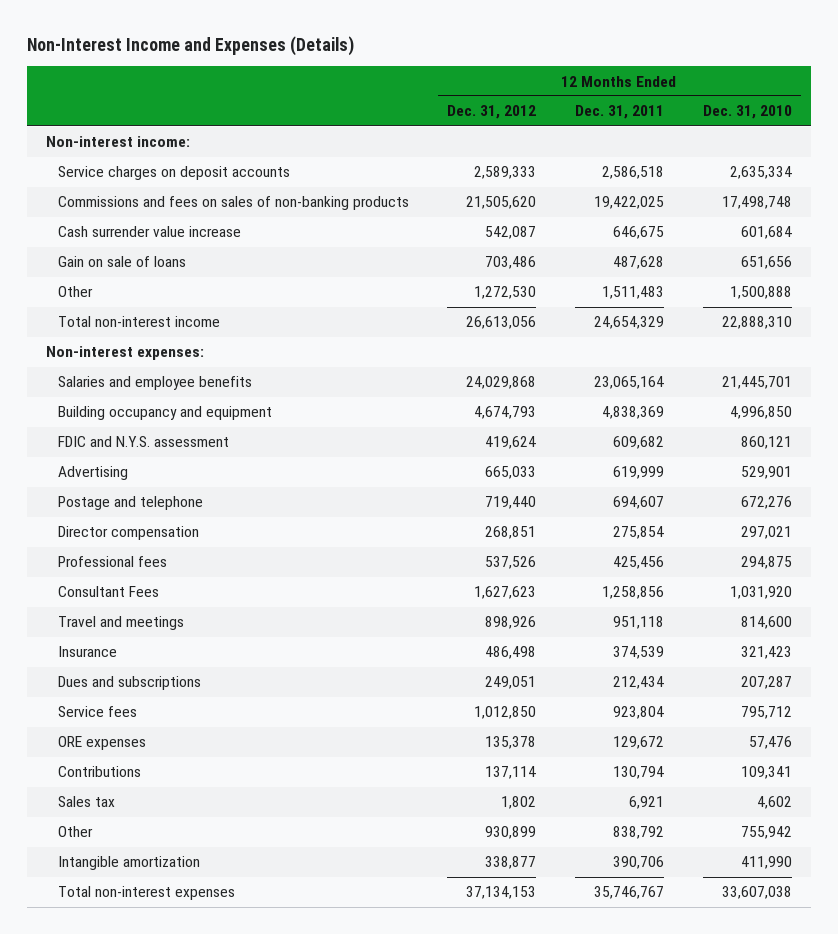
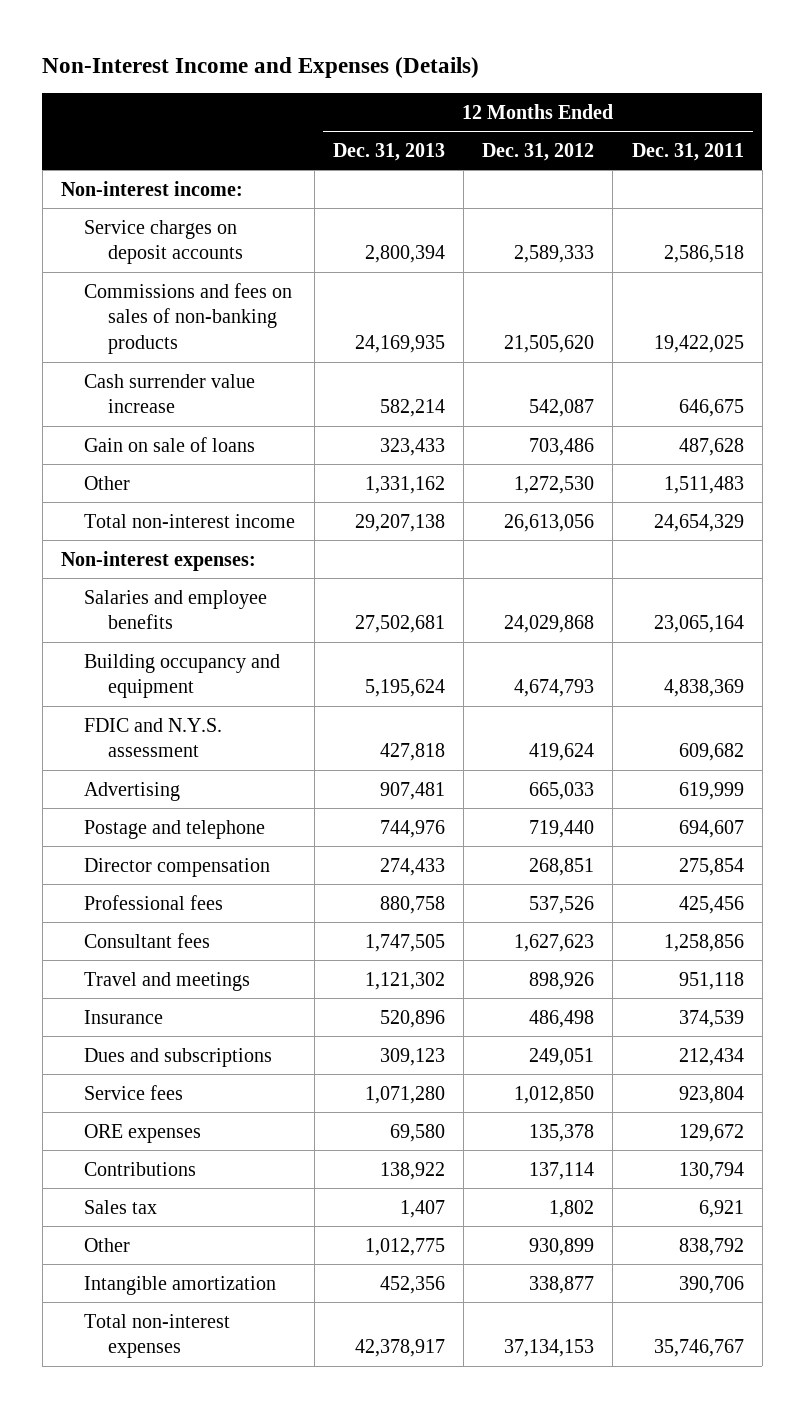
[702,105,792,120] Dec. 31, 2010 -> none
none -> [332,142,445,161] Dec. 31, 2013
[57,586,159,598] Consultant Fees -> [84,932,211,948] Consultant fees

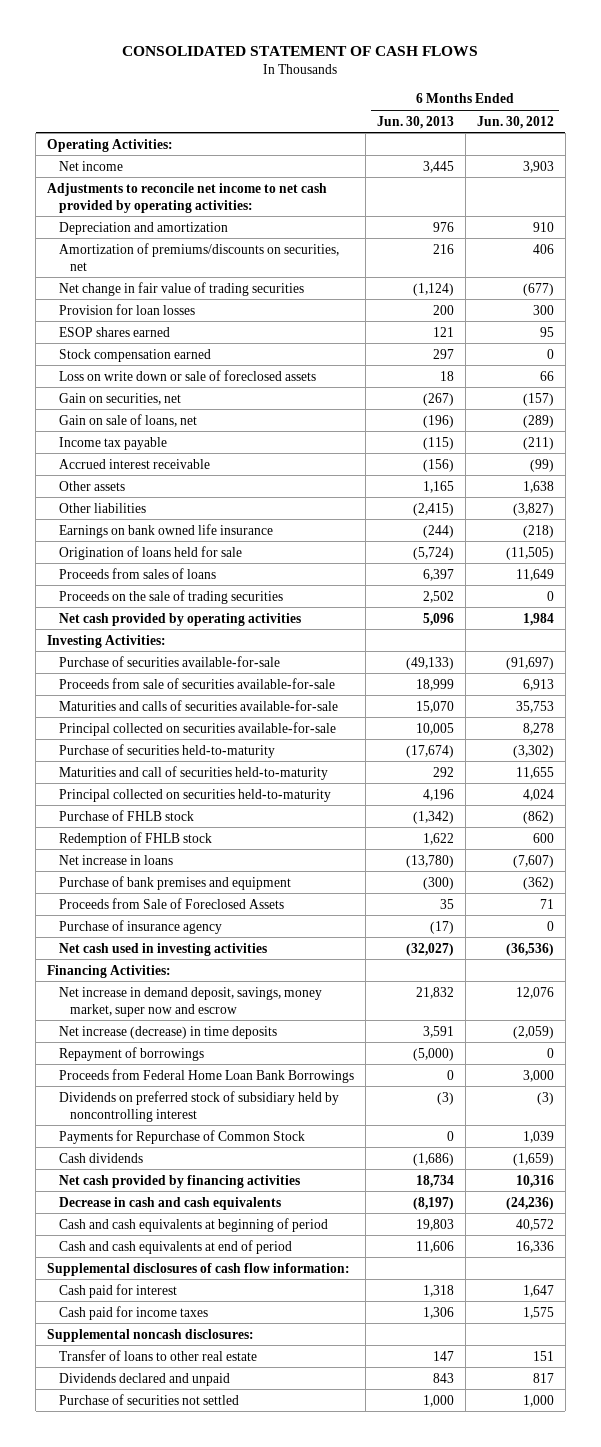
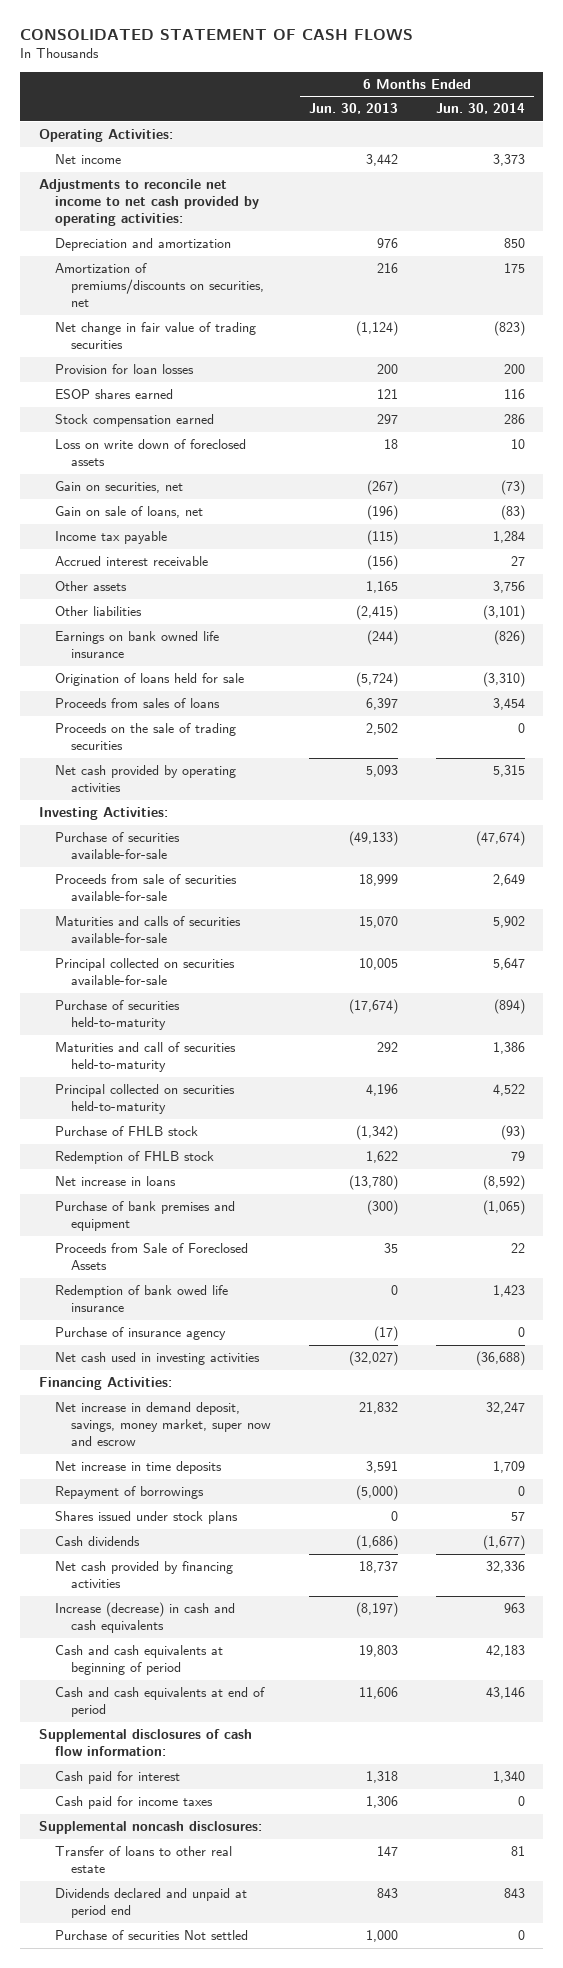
[476,115,554,129] Jun. 30, 2012 -> none
none -> [435,103,525,115] Jun. 30, 2014
[422,160,454,173] 3,445 -> [366,153,399,166] 3,442
[58,369,316,381] Loss on write down or sale of foreclosed assets -> [55,438,247,467] Loss on write down of foreclosed assets
[422,612,454,626] 5,096 -> [366,764,399,777] 5,093
none -> [55,1284,229,1313] Redemption of bank owed life insurance
[58,1025,277,1039] Net increase (decrease) in time deposits -> [55,1460,223,1474] Net increase in time deposits
[58,1068,354,1083] Proceeds from Federal Home Loan Bank Borrowings -> none
[58,1090,339,1122] Dividends on preferred stock of subsidiary held by noncontrolling interest -> none
[58,1129,305,1144] Payments for Repurchase of Common Stock -> [55,1510,239,1524] Shares issued under stock plans
[415,1174,454,1188] 18,734 -> [359,1560,399,1573] 18,737
[58,1196,281,1210] Decrease in cash and cash equivalents -> [55,1601,236,1634] Increase (decrease) in cash and cash equivalents
[58,1372,230,1386] Dividends declared and unpaid -> [55,1887,248,1919] Dividends declared and unpaid at period end
[58,1393,239,1405] Purchase of securities not settled -> [55,1929,249,1940] Purchase of securities Not settled

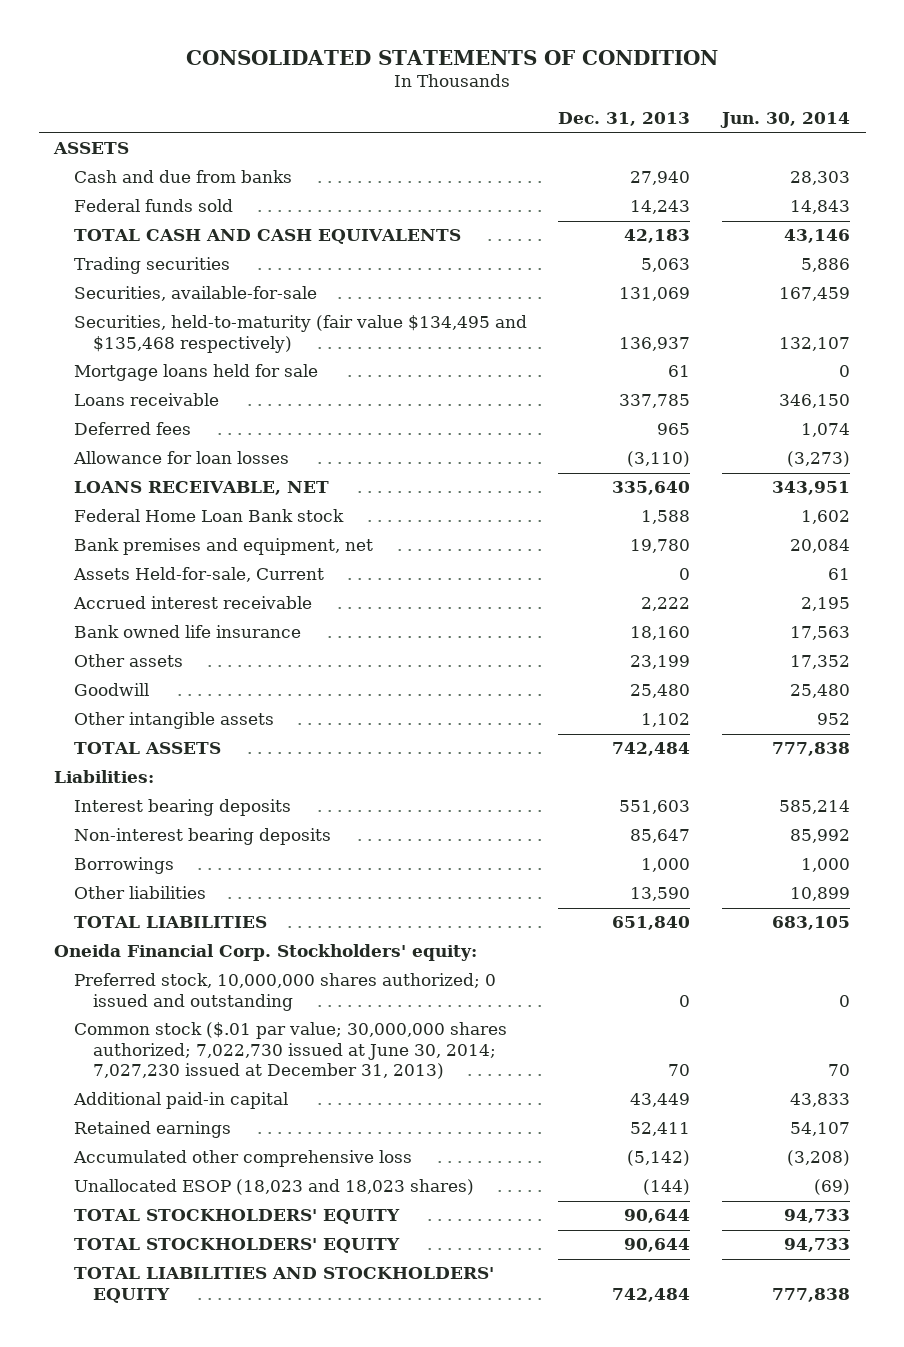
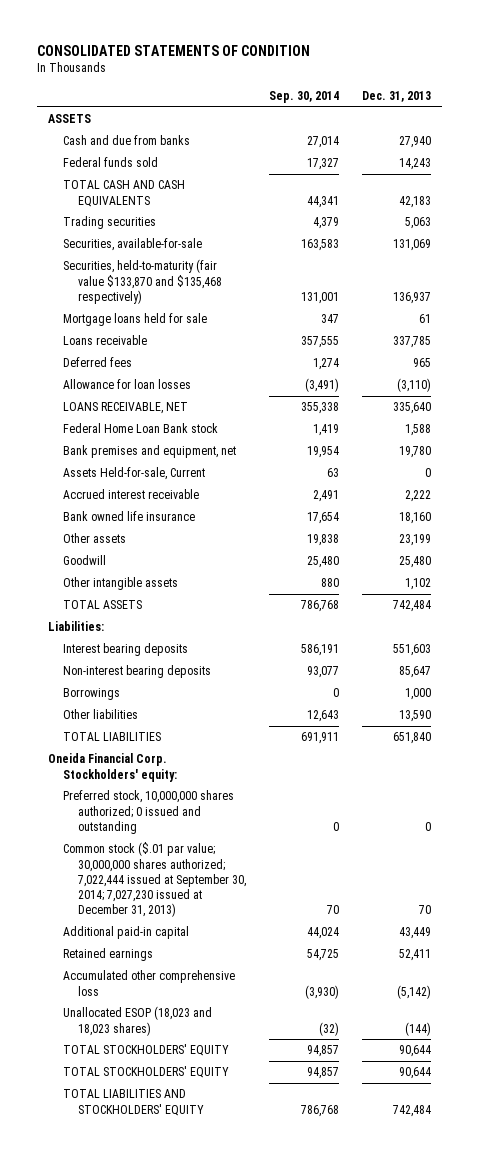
[719,112,850,129] Jun. 30, 2014 -> none
none -> [268,90,339,103] Sep. 30, 2014
[73,315,527,353] Securities, held-to-maturity (fair value $134,495 and $135,468 respectively) -> [63,259,223,304] Securities, held-to-maturity (fair value $133,870 and $135,468 respectively)
[73,1022,507,1080] Common stock ($.01 par value; 30,000,000 shares authorized; 7,022,730 issued at June 30, 2014; 7,027,230 issued at December 31, 2013) -> [63,842,247,918] Common stock ($.01 par value; 30,000,000 shares authorized; 7,022,444 issued at September 30, 2014; 7,027,230 issued at December 31, 2013)

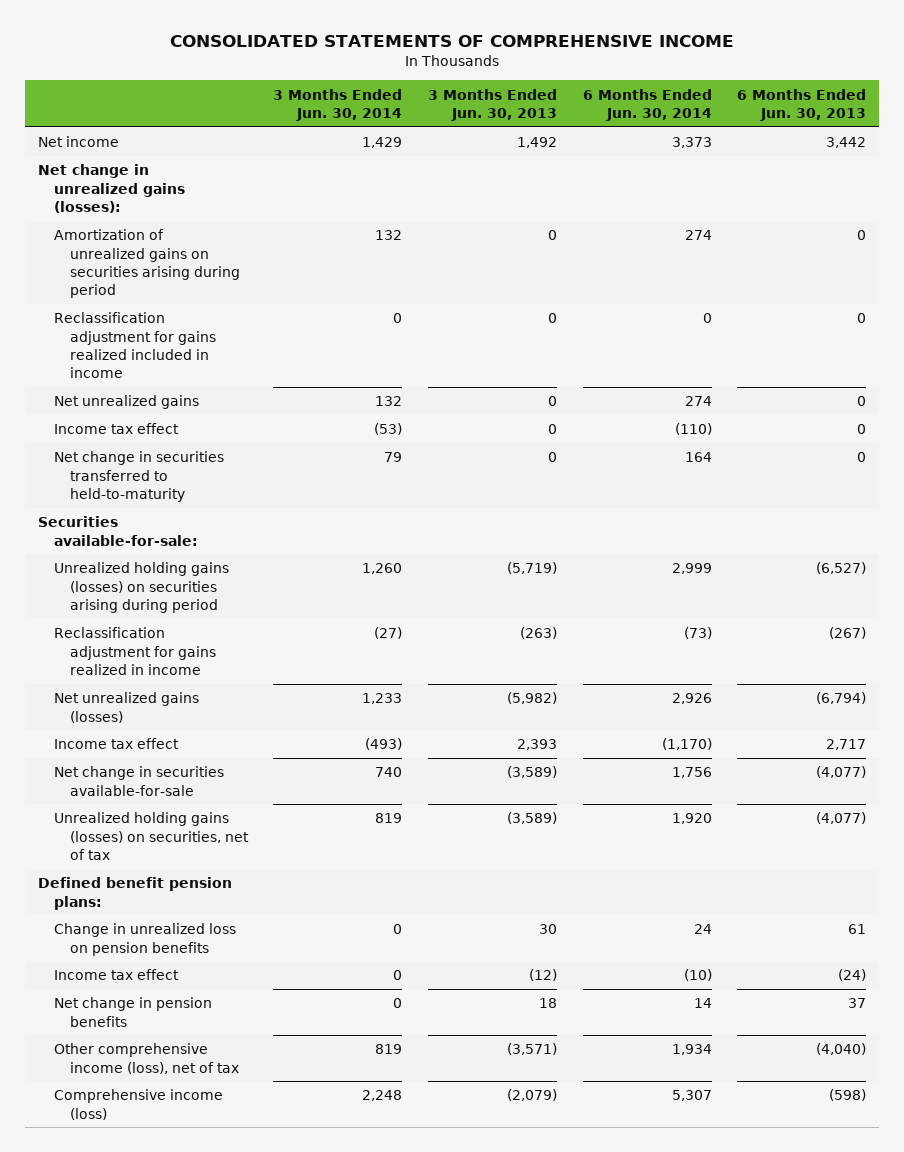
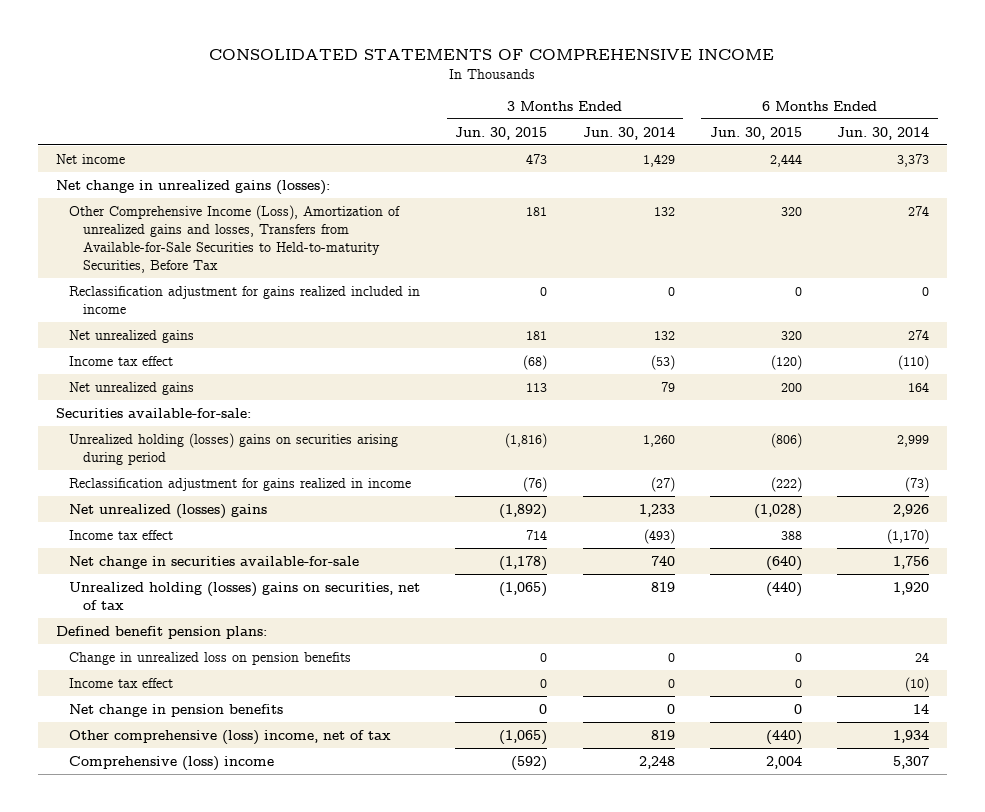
[427,88,557,121] 3 Months Ended Jun. 30, 2013 -> none
[737,88,867,121] 6 Months Ended Jun. 30, 2013 -> none
none -> [455,126,548,140] Jun. 30, 2015
none -> [709,126,802,140] Jun. 30, 2015
[53,229,240,299] Amortization of unrealized gains on securities arising during period -> [69,204,401,273] Other Comprehensive Income (Loss), Amortization of unrealized gains and losses, Transfers from Available-for-Sale Securities to Held-to-maturity Securities, Before Tax
[53,451,224,502] Net change in securities transferred to held-to-maturity -> [69,381,195,395] Net unrealized gains
[53,562,229,613] Unrealized holding gains (losses) on securities arising during period -> [69,432,399,465] Unrealized holding (losses) gains on securities arising during period
[53,692,199,723] Net unrealized gains (losses) -> [69,503,268,519] Net unrealized (losses) gains
[53,812,249,860] Unrealized holding gains (losses) on securities, net of tax -> [69,581,421,610] Unrealized holding (losses) gains on securities, net of tax
[53,1043,239,1074] Other comprehensive income (loss), net of tax -> [69,729,392,745] Other comprehensive (loss) income, net of tax
[53,1089,223,1120] Comprehensive income (loss) -> [69,755,275,771] Comprehensive (loss) income

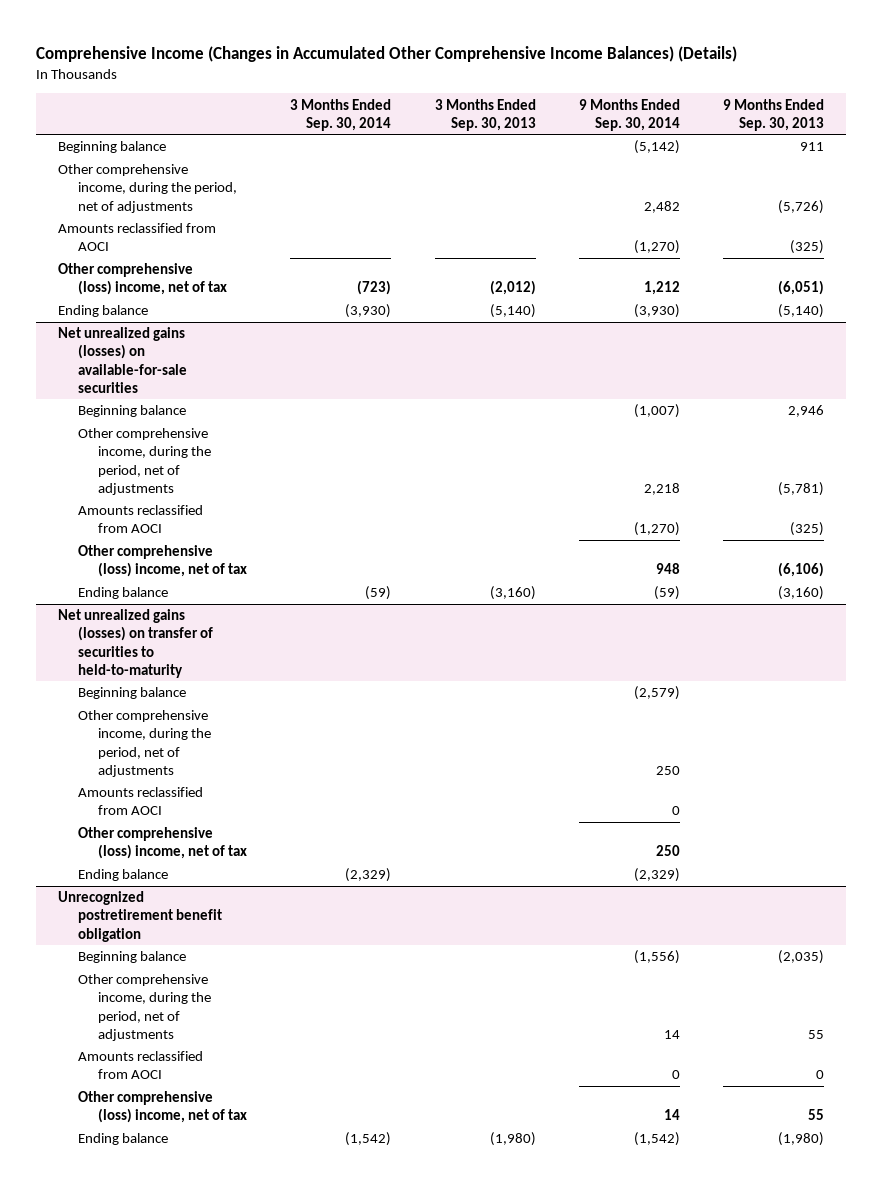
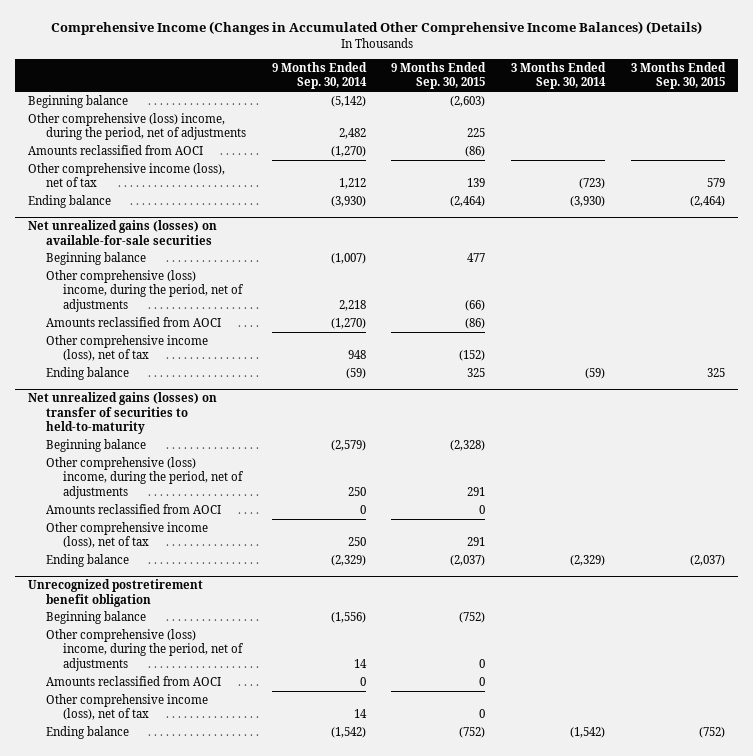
[434,98,536,131] 3 Months Ended Sep. 30, 2013 -> none
[723,98,825,131] 9 Months Ended Sep. 30, 2013 -> none
none -> [391,61,487,90] 9 Months Ended Sep. 30, 2015
none -> [631,61,727,90] 3 Months Ended Sep. 30, 2015
[58,164,238,213] Other comprehensive income, during the period, net of adjustments -> [27,112,246,141] Other comprehensive (loss) income, during the period, net of adjustments
[58,263,228,296] Other comprehensive (loss) income, net of tax -> [27,162,225,188] Other comprehensive income (loss), net of tax
[78,428,212,495] Other comprehensive income, during the period, net of adjustments -> [45,269,245,312] Other comprehensive (loss) income, during the period, net of adjustments
[78,545,248,578] Other comprehensive (loss) income, net of tax -> [45,334,208,362] Other comprehensive income (loss), net of tax
[78,710,212,777] Other comprehensive income, during the period, net of adjustments -> [45,456,245,499] Other comprehensive (loss) income, during the period, net of adjustments
[78,827,248,860] Other comprehensive (loss) income, net of tax -> [45,521,208,549] Other comprehensive income (loss), net of tax
[78,974,212,1041] Other comprehensive income, during the period, net of adjustments -> [45,628,245,671] Other comprehensive (loss) income, during the period, net of adjustments
[78,1091,248,1124] Other comprehensive (loss) income, net of tax -> [45,693,208,721] Other comprehensive income (loss), net of tax

